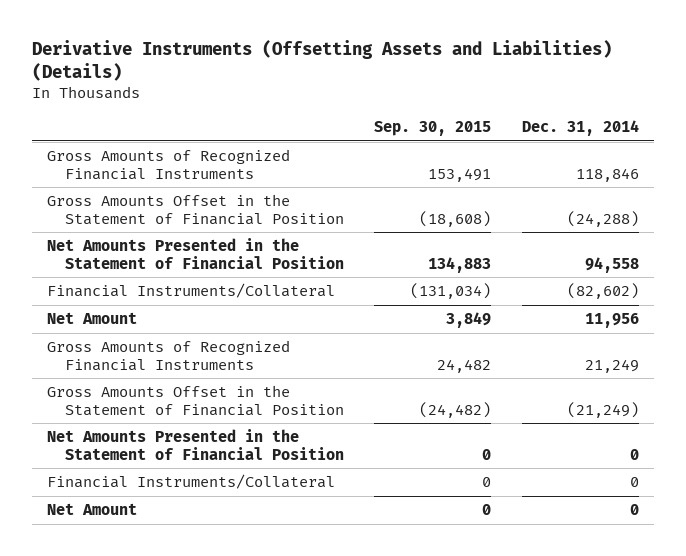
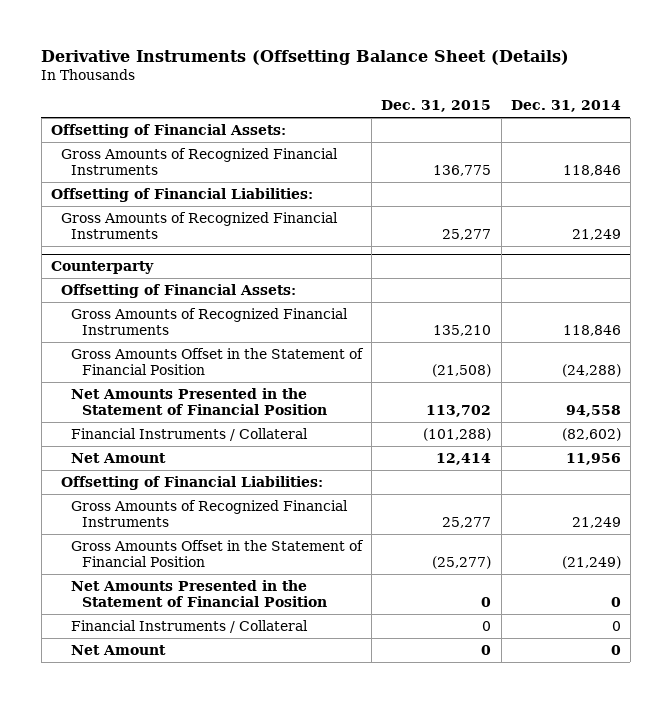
[31,39,612,81] Derivative Instruments (Offsetting Assets and Liabilities) (Details) -> [41,50,570,66] Derivative Instruments (Offsetting Balance Sheet (Details)
[374,120,492,136] Sep. 30, 2015 -> none
none -> [381,100,492,113] Dec. 31, 2015
none -> [50,123,286,138] Offsetting of Financial Assets:
none -> [50,187,313,202] Offsetting of Financial Liabilities:
none -> [61,211,339,240] Gross Amounts of Recognized Financial Instruments
none -> [50,260,154,274] Counterparty
none -> [61,283,297,298] Offsetting of Financial Assets:
none -> [71,307,349,336] Gross Amounts of Recognized Financial Instruments
[47,283,336,299] Financial Instruments/Collateral -> [71,427,309,441] Financial Instruments / Collateral
none -> [61,475,324,490] Offsetting of Financial Liabilities:
[47,474,336,490] Financial Instruments/Collateral -> [71,619,309,633] Financial Instruments / Collateral

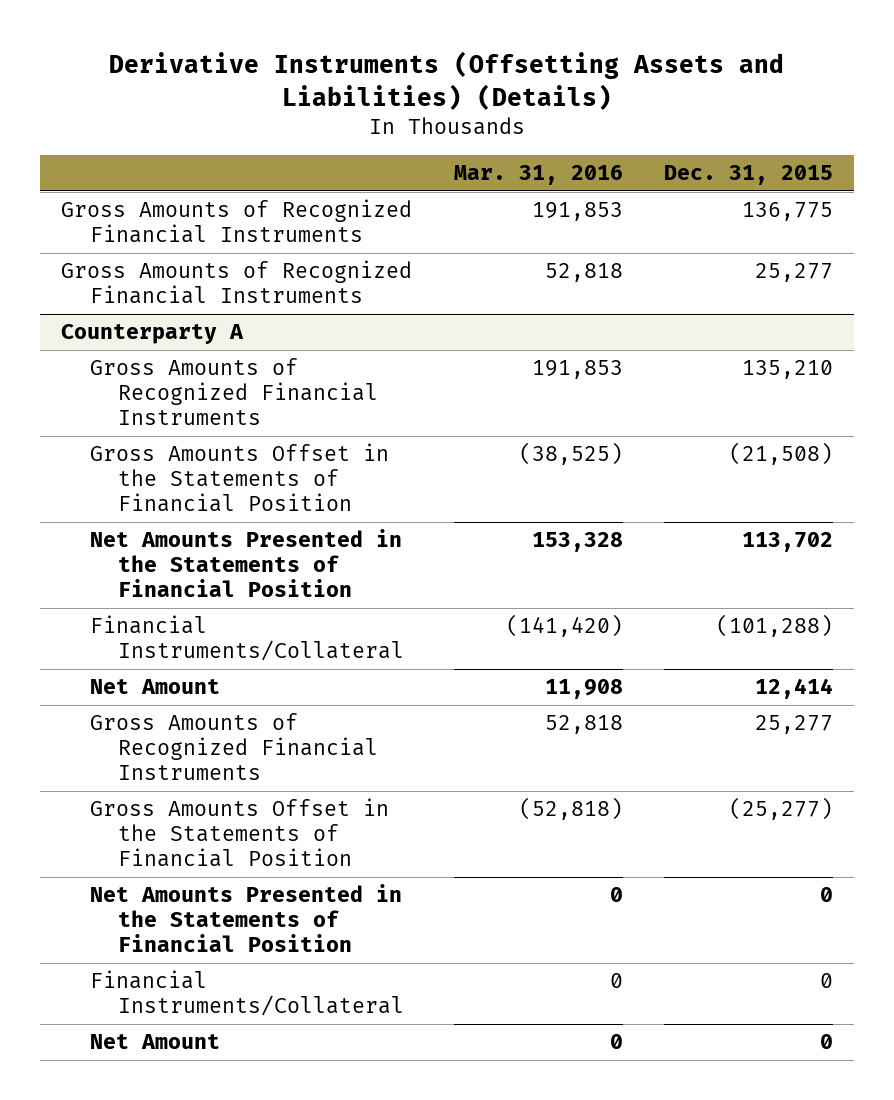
[41,50,570,66] Derivative Instruments (Offsetting Balance Sheet (Details) -> [109,51,785,110] Derivative Instruments (Offsetting Assets and Liabilities) (Details)
[510,100,621,113] Dec. 31, 2014 -> none
none -> [453,165,623,186] Mar. 31, 2016
[50,123,286,138] Offsetting of Financial Assets: -> none
[50,187,313,202] Offsetting of Financial Liabilities: -> none
[61,283,297,298] Offsetting of Financial Assets: -> none
[50,260,154,274] Counterparty -> [61,324,245,345] Counterparty A
[71,347,365,376] Gross Amounts Offset in the Statement of Financial Position -> [89,443,389,513] Gross Amounts Offset in the Statements of Financial Position
[71,387,327,416] Net Amounts Presented in the Statement of Financial Position -> [89,529,402,598] Net Amounts Presented in the Statements of Financial Position
[71,427,309,441] Financial Instruments / Collateral -> [89,615,405,662] Financial Instruments/Collateral
[61,475,324,490] Offsetting of Financial Liabilities: -> none
[71,539,365,568] Gross Amounts Offset in the Statement of Financial Position -> [89,798,389,868] Gross Amounts Offset in the Statements of Financial Position
[71,579,327,608] Net Amounts Presented in the Statement of Financial Position -> [89,884,402,953] Net Amounts Presented in the Statements of Financial Position
[71,619,309,633] Financial Instruments / Collateral -> [89,970,405,1017] Financial Instruments/Collateral

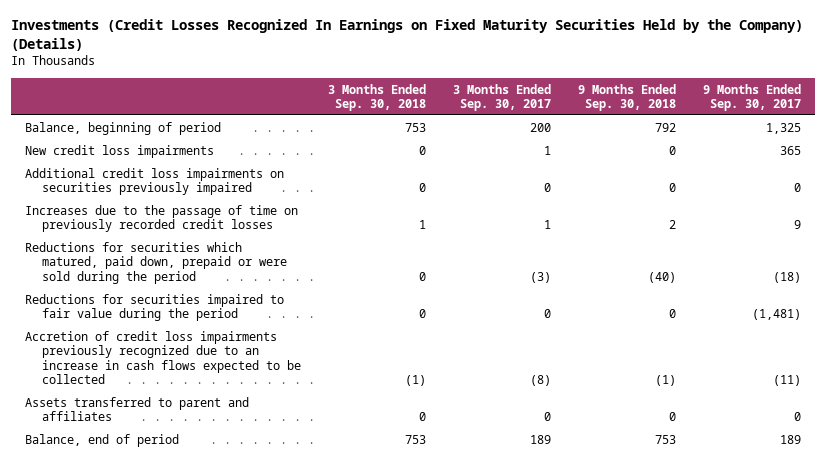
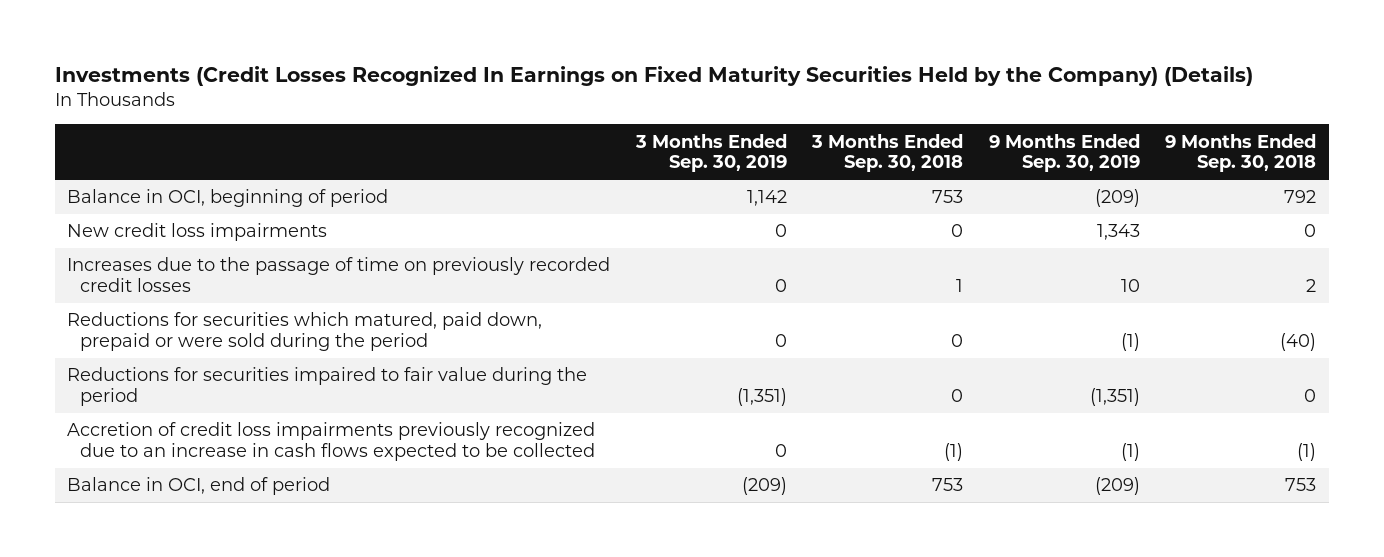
[453,83,552,111] 3 Months Ended Sep. 30, 2017 -> none
[703,83,802,111] 9 Months Ended Sep. 30, 2017 -> none
none -> [634,133,787,173] 3 Months Ended Sep. 30, 2019
none -> [988,133,1140,173] 9 Months Ended Sep. 30, 2019
[24,121,221,135] Balance, beginning of period -> [67,189,389,208] Balance in OCI, beginning of period
[24,167,284,196] Additional credit loss impairments on securities previously impaired -> none
[24,396,249,422] Assets transferred to parent and affiliates -> none
[24,433,179,447] Balance, end of period -> [67,477,331,496] Balance in OCI, end of period

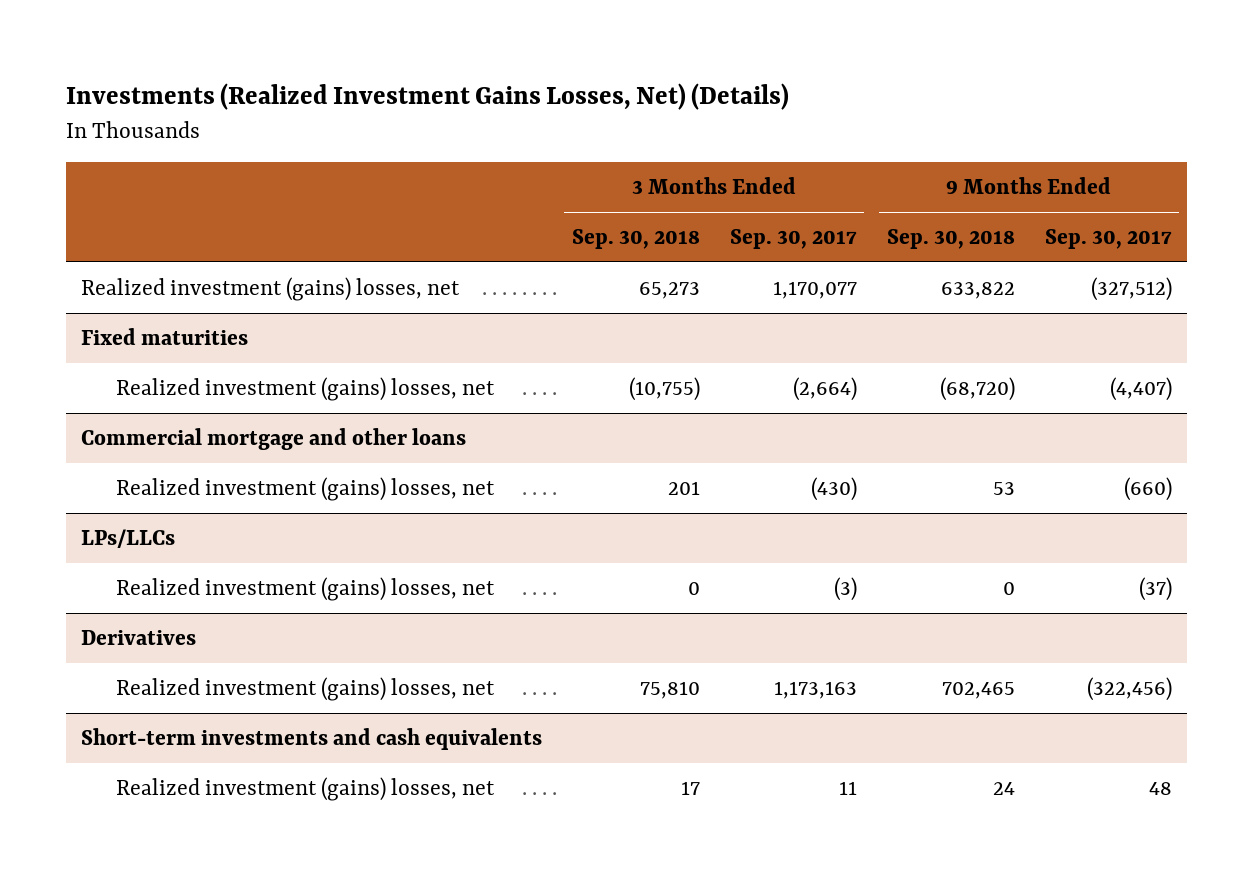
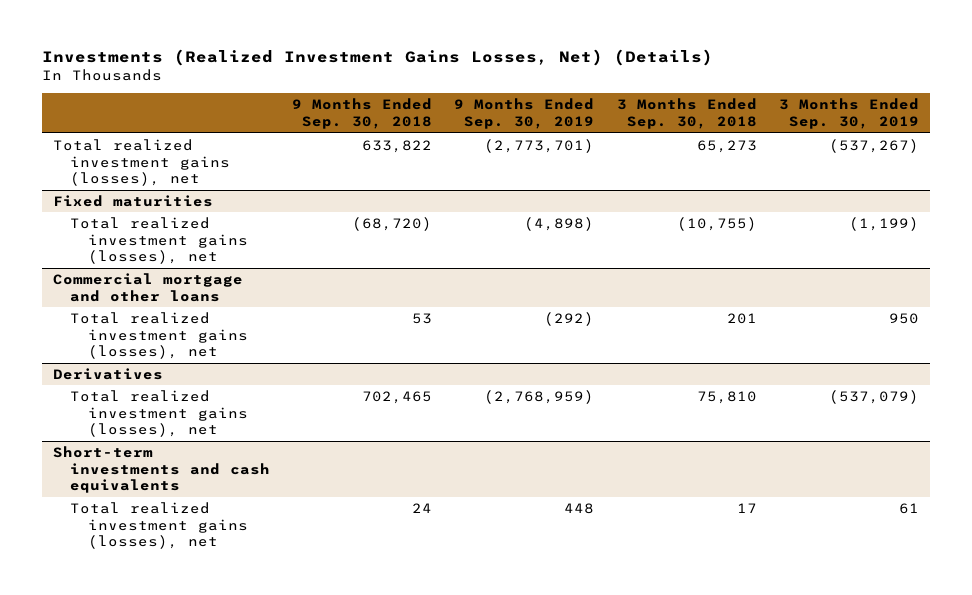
[729,229,857,250] Sep. 30, 2017 -> none
[1044,229,1172,250] Sep. 30, 2017 -> none
none -> [454,98,595,130] 9 Months Ended Sep. 30, 2019
none -> [778,98,919,130] 3 Months Ended Sep. 30, 2019
[80,276,460,301] Realized investment (gains) losses, net -> [52,138,231,187] Total realized investment gains (losses), net
[115,376,495,401] Realized investment (gains) losses, net -> [70,216,248,265] Total realized investment gains (losses), net
[80,528,175,548] LPs/LLCs -> none
[115,576,495,601] Realized investment (gains) losses, net -> none
[115,476,495,501] Realized investment (gains) losses, net -> [70,311,248,360] Total realized investment gains (losses), net
[115,676,495,701] Realized investment (gains) losses, net -> [70,389,248,438] Total realized investment gains (losses), net
[115,776,495,801] Realized investment (gains) losses, net -> [70,501,248,550] Total realized investment gains (losses), net

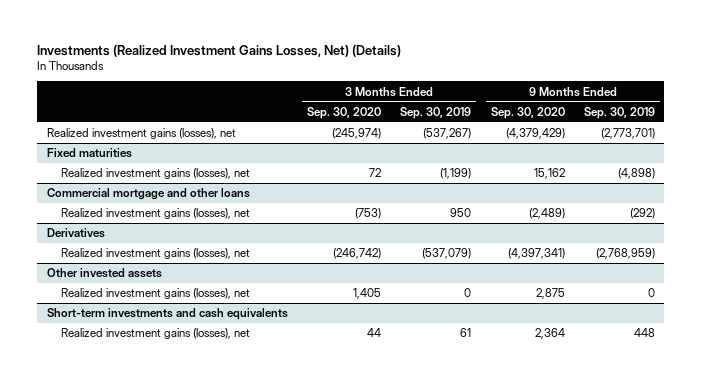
[292,98,433,130] 9 Months Ended Sep. 30, 2018 -> none
[616,98,757,130] 3 Months Ended Sep. 30, 2018 -> none
none -> [307,106,382,119] Sep. 30, 2020
none -> [490,106,565,119] Sep. 30, 2020
[52,138,231,187] Total realized investment gains (losses), net -> [46,128,236,140] Realized investment gains (losses), net
[70,216,248,265] Total realized investment gains (losses), net -> [60,168,250,180] Realized investment gains (losses), net
[70,311,248,360] Total realized investment gains (losses), net -> [60,208,250,220] Realized investment gains (losses), net
[70,389,248,438] Total realized investment gains (losses), net -> [60,248,250,260] Realized investment gains (losses), net
none -> [46,268,162,279] Other invested assets
none -> [60,288,250,300] Realized investment gains (losses), net
[70,501,248,550] Total realized investment gains (losses), net -> [60,328,250,340] Realized investment gains (losses), net

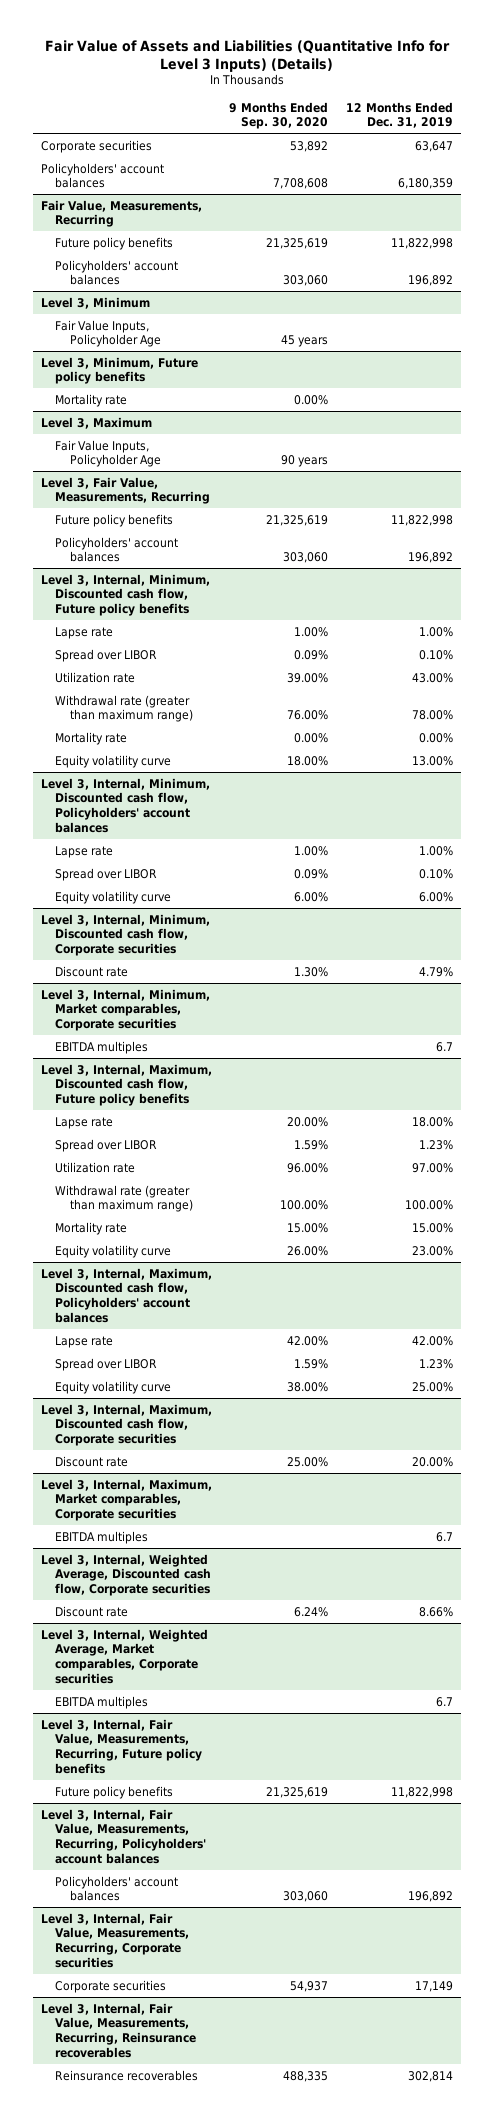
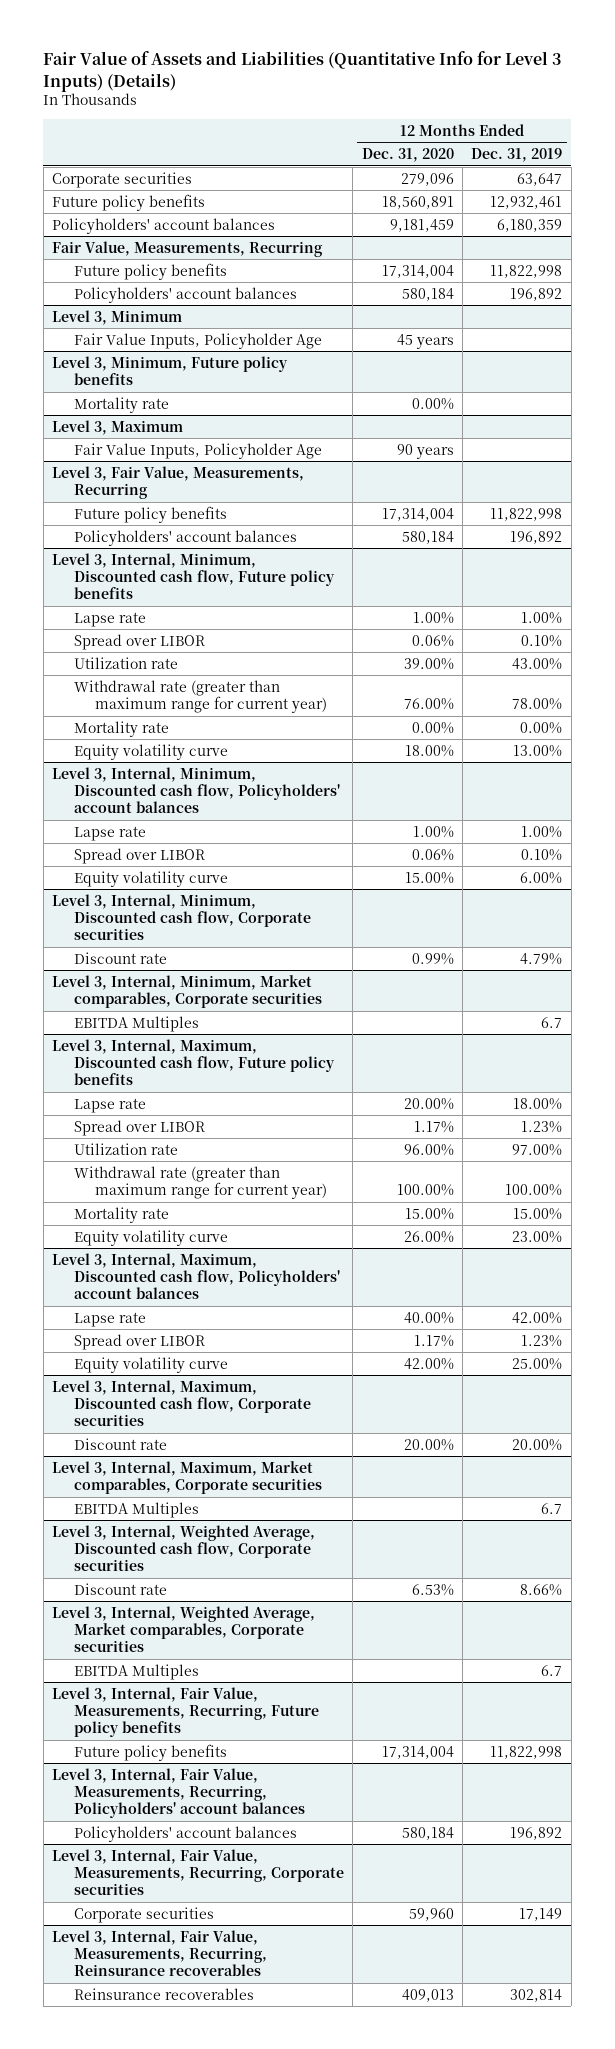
[229,101,329,130] 9 Months Ended Sep. 30, 2020 -> none
none -> [361,148,454,163] Dec. 31, 2020
none -> [52,193,206,211] Future policy benefits
[55,694,193,723] Withdrawal rate (greater than maximum range) -> [73,679,328,713] Withdrawal rate (greater than maximum range for current year)
[55,1040,149,1054] EBITDA multiples -> [73,1015,199,1032] EBITDA Multiples
[55,1184,193,1213] Withdrawal rate (greater than maximum range) -> [73,1165,328,1199] Withdrawal rate (greater than maximum range for current year)
[55,1530,149,1544] EBITDA multiples -> [73,1501,199,1518] EBITDA Multiples
[55,1695,149,1709] EBITDA multiples -> [73,1663,199,1680] EBITDA Multiples

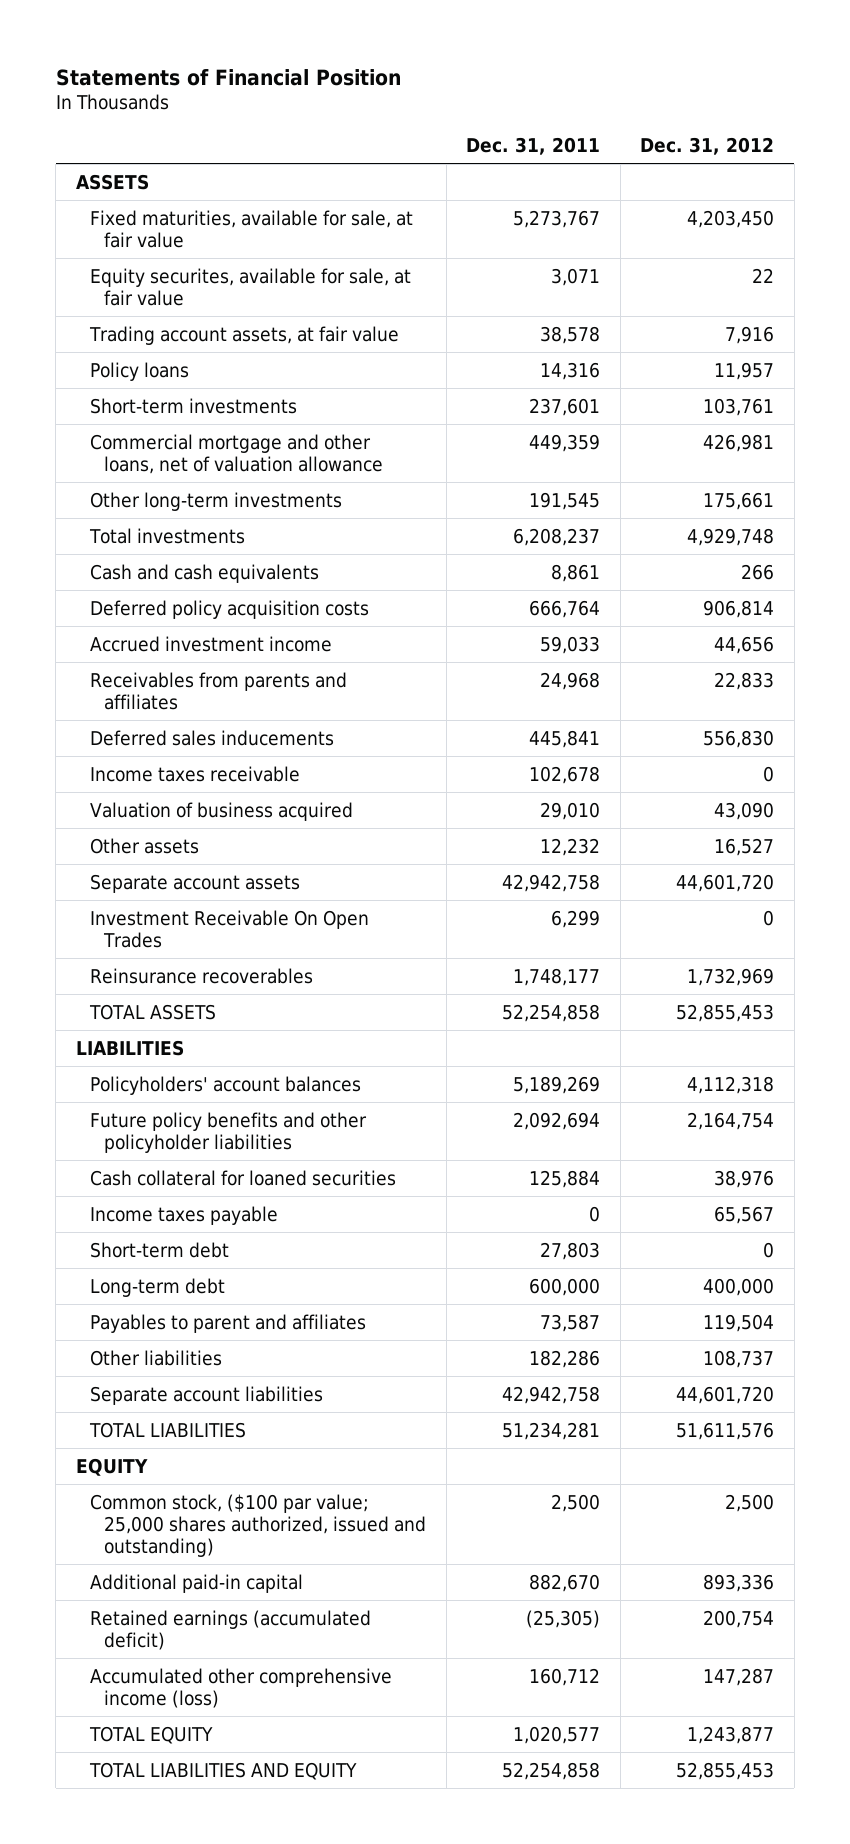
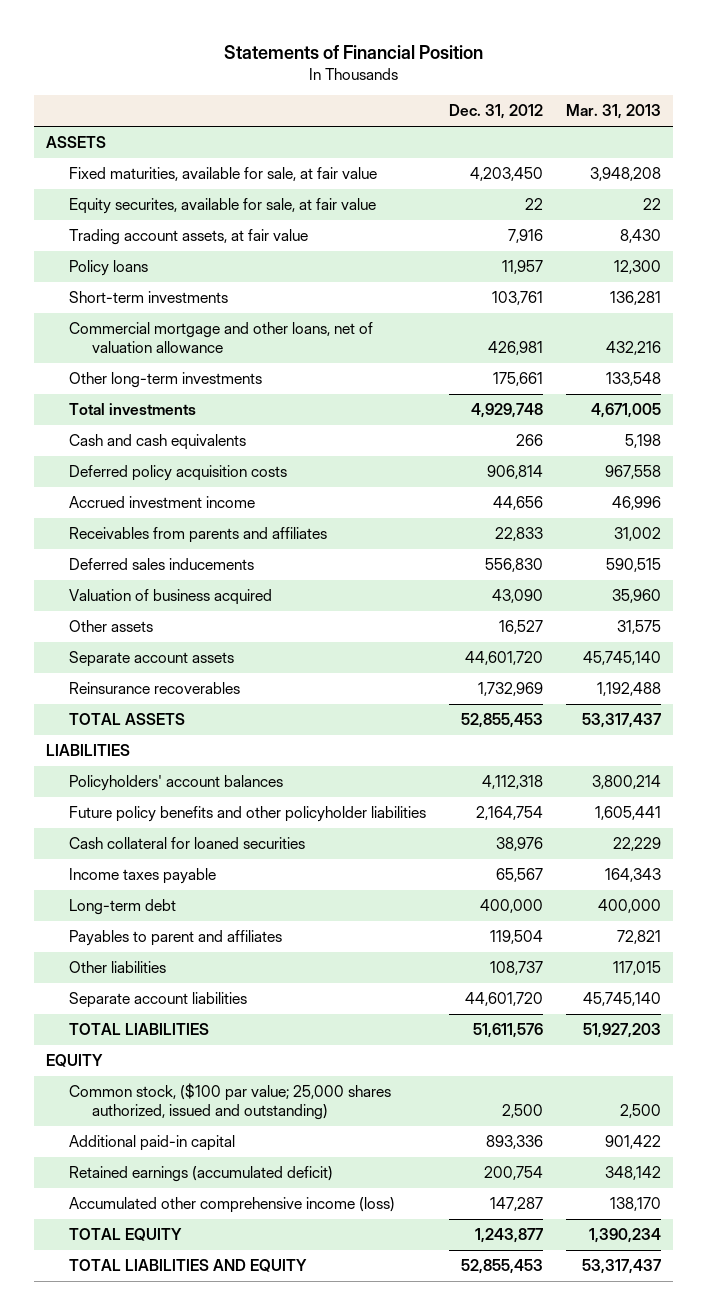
[466,137,601,156] Dec. 31, 2011 -> none
none -> [566,104,662,120] Mar. 31, 2013
[90,765,301,782] Income taxes receivable -> none
[90,909,370,948] Investment Receivable On Open Trades -> none
[90,1241,230,1258] Short-term debt -> none

